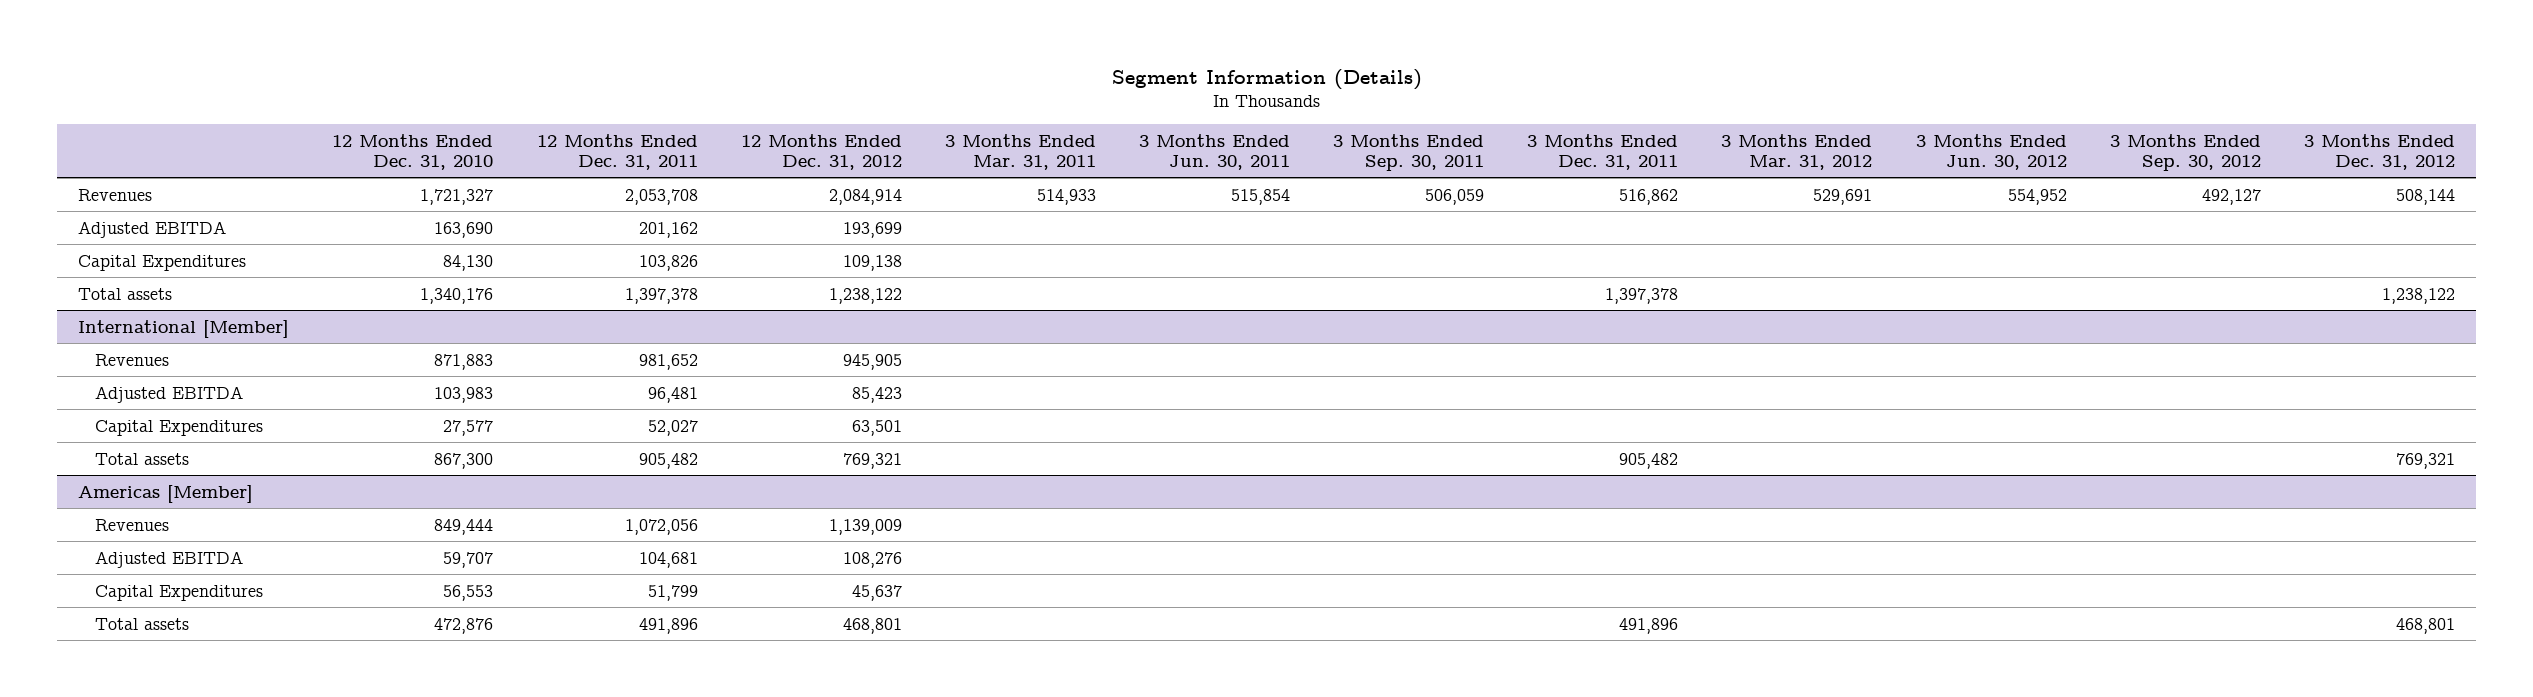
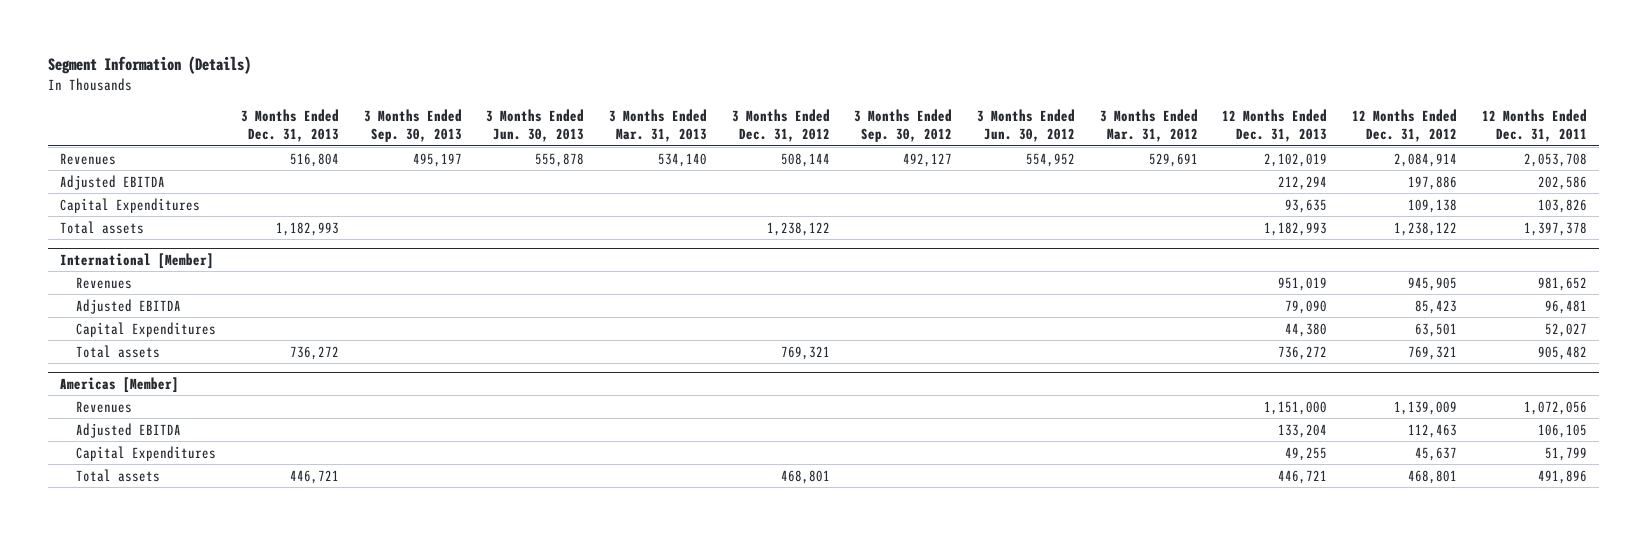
[332,133,494,170] 12 Months Ended Dec. 31, 2010 -> none
[944,133,1096,170] 3 Months Ended Mar. 31, 2011 -> none
[1138,133,1290,170] 3 Months Ended Jun. 30, 2011 -> none
[1333,133,1485,171] 3 Months Ended Sep. 30, 2011 -> none
[1527,133,1679,170] 3 Months Ended Dec. 31, 2011 -> none
none -> [241,108,340,142] 3 Months Ended Dec. 31, 2013
none -> [363,108,462,142] 3 Months Ended Sep. 30, 2013
none -> [486,108,585,142] 3 Months Ended Jun. 30, 2013
none -> [609,108,708,142] 3 Months Ended Mar. 31, 2013
none -> [1222,108,1328,142] 12 Months Ended Dec. 31, 2013
[638,221,698,238] 201,162 -> [1537,175,1587,190] 202,586
[842,221,902,238] 193,699 -> [1408,175,1458,190] 197,886
[638,551,698,568] 104,681 -> [1537,423,1587,438] 106,105
[842,551,902,568] 108,276 -> [1408,423,1458,438] 112,463

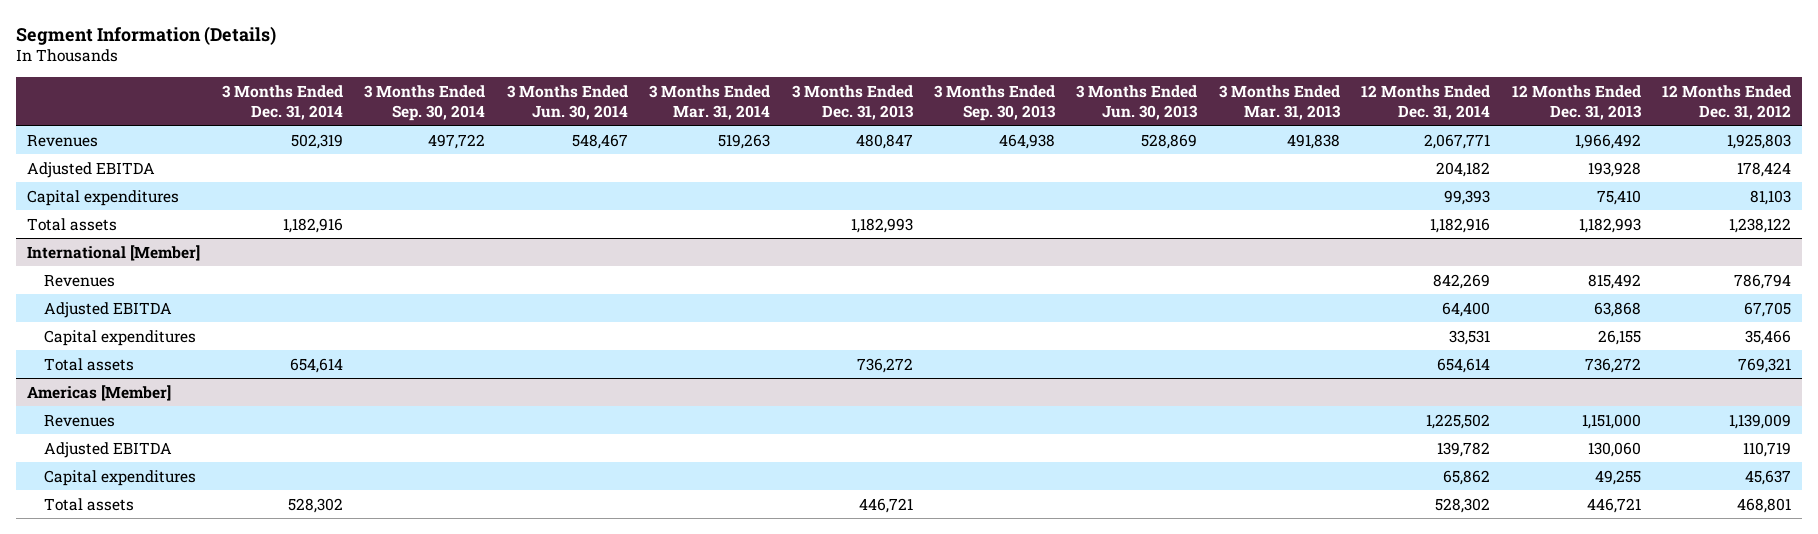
[731,108,830,142] 3 Months Ended Dec. 31, 2012 -> none
[854,108,953,142] 3 Months Ended Sep. 30, 2012 -> none
[977,108,1076,142] 3 Months Ended Jun. 30, 2012 -> none
[1099,108,1198,142] 3 Months Ended Mar. 31, 2012 -> none
[1481,108,1587,142] 12 Months Ended Dec. 31, 2011 -> none
none -> [221,84,343,120] 3 Months Ended Dec. 31, 2014
none -> [364,84,486,121] 3 Months Ended Sep. 30, 2014
none -> [506,84,628,120] 3 Months Ended Jun. 30, 2014
none -> [649,84,771,120] 3 Months Ended Mar. 31, 2014
none -> [1361,84,1491,120] 12 Months Ended Dec. 31, 2014
[290,152,340,167] 516,804 -> [855,133,913,149] 480,847
[412,152,462,167] 495,197 -> [998,133,1055,149] 464,938
[535,152,585,167] 555,878 -> [1141,133,1198,149] 528,869
[658,152,708,167] 534,140 -> [1286,133,1340,149] 491,838
[1264,152,1328,167] 2,102,019 -> [1574,133,1641,149] 1,966,492
[1394,152,1458,167] 2,084,914 -> [1727,133,1792,149] 1,925,803
[1278,175,1328,190] 212,294 -> [1587,161,1641,177] 193,928
[1408,175,1458,190] 197,886 -> [1737,161,1792,177] 178,424
[60,197,201,213] Capital Expenditures -> [27,189,180,206] Capital expenditures
[1285,198,1328,213] 93,635 -> [1596,189,1641,205] 75,410
[1408,198,1458,213] 109,138 -> [1750,189,1792,205] 81,103
[1278,276,1328,291] 951,019 -> [1587,273,1641,289] 815,492
[1408,276,1458,291] 945,905 -> [1734,273,1792,289] 786,794
[1285,299,1328,314] 79,090 -> [1593,301,1641,317] 63,868
[1415,299,1458,314] 85,423 -> [1744,301,1792,317] 67,705
[76,321,217,337] Capital Expenditures -> [43,329,196,346] Capital expenditures
[1285,322,1328,337] 44,380 -> [1597,329,1641,345] 26,155
[1415,322,1458,337] 63,501 -> [1745,329,1792,345] 35,466
[1278,423,1328,438] 133,204 -> [1587,441,1641,457] 130,060
[1408,423,1458,438] 112,463 -> [1743,441,1792,457] 110,719
[76,445,217,461] Capital Expenditures -> [43,469,196,486] Capital expenditures

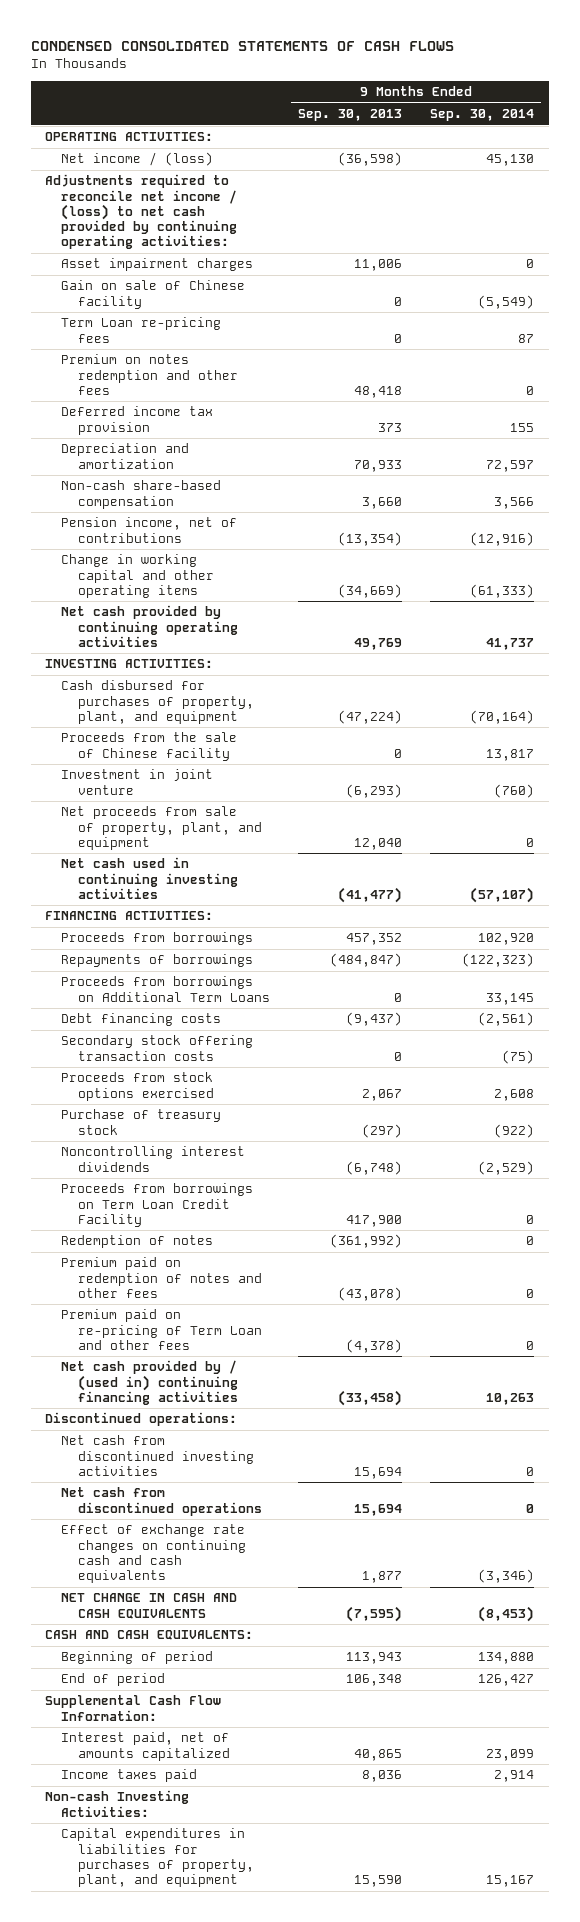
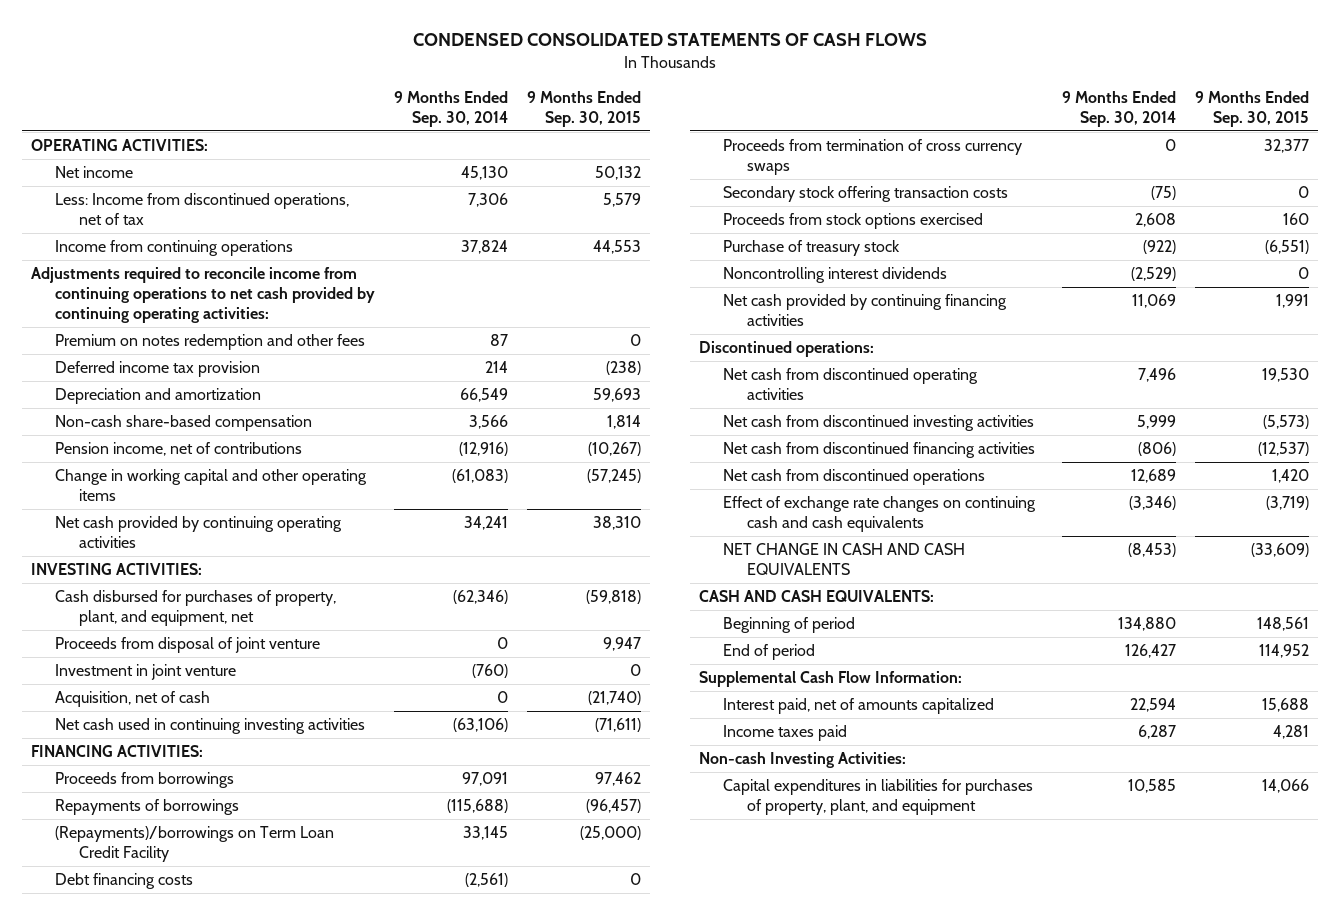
[297,109,402,122] Sep. 30, 2013 -> none
none -> [526,90,641,127] 9 Months Ended Sep. 30, 2015
[61,258,254,272] Asset impairment charges -> none
[61,280,246,309] Gain on sale of Chinese facility -> none
[61,317,222,343] Term Loan re-pricing fees -> none
[61,152,214,167] Net income / (loss) -> [55,166,134,179] Net income
none -> [55,193,350,226] Less: Income from discontinued operations, net of tax
none -> [55,240,294,257] Income from continuing operations
[45,174,238,250] Adjustments required to reconcile net income / (loss) to net cash provided by continuing operating activities: -> [30,267,376,324] Adjustments required to reconcile income from continuing operations to net cash provided by continuing operating activities:
[526,385,535,395] 0 -> [489,334,508,347] 87
[510,422,535,432] 155 -> [484,361,508,374] 214
[486,459,535,472] 72,597 -> [459,388,508,403] 66,549
[470,583,535,598] (61,333) -> [451,469,508,484] (61,083)
[486,637,535,650] 41,737 -> [463,516,508,531] 34,241
[61,732,238,761] Proceeds from the sale of Chinese facility -> none
[61,680,254,724] Cash disbursed for purchases of property, plant, and equipment -> [55,590,337,627] Cash disbursed for purchases of property, plant, and equipment, net
[470,709,535,724] (70,164) -> [452,590,508,605] (62,346)
none -> [55,637,321,654] Proceeds from disposal of joint venture
[61,806,262,850] Net proceeds from sale of property, plant, and equipment -> none
none -> [55,691,211,708] Acquisition, net of cash
[470,886,535,903] (57,107) -> [452,718,508,733] (63,106)
[478,933,535,946] 102,920 -> [461,772,508,787] 97,091
[462,953,535,968] (122,323) -> [446,799,508,814] (115,688)
[61,976,270,1002] Proceeds from borrowings on Additional Term Loans -> [55,826,335,863] (Repayments)/borrowings on Term Loan Credit Facility
none -> [723,139,1023,176] Proceeds from termination of cross currency swaps
[61,1183,254,1227] Proceeds from borrowings on Term Loan Credit Facility -> none
[61,1235,214,1249] Redemption of notes -> none
[61,1257,262,1298] Premium paid on redemption of notes and other fees -> none
[61,1309,262,1350] Premium paid on re-pricing of Term Loan and other fees -> none
[61,1360,238,1405] Net cash provided by / (used in) continuing financing activities -> [723,294,1008,327] Net cash provided by continuing financing activities
[486,1392,535,1405] 10,263 -> [1131,294,1176,309] 11,069
none -> [723,368,979,401] Net cash from discontinued operating activities
[526,1466,535,1476] 0 -> [1136,415,1176,430] 5,999
none -> [723,442,1036,459] Net cash from discontinued financing activities
[526,1503,535,1513] 0 -> [1130,469,1176,484] 12,689
[486,1748,535,1761] 23,099 -> [1129,698,1176,713] 22,594
[494,1770,535,1783] 2,914 -> [1137,725,1176,740] 6,287
[486,1875,535,1888] 15,167 -> [1127,779,1176,794] 10,585

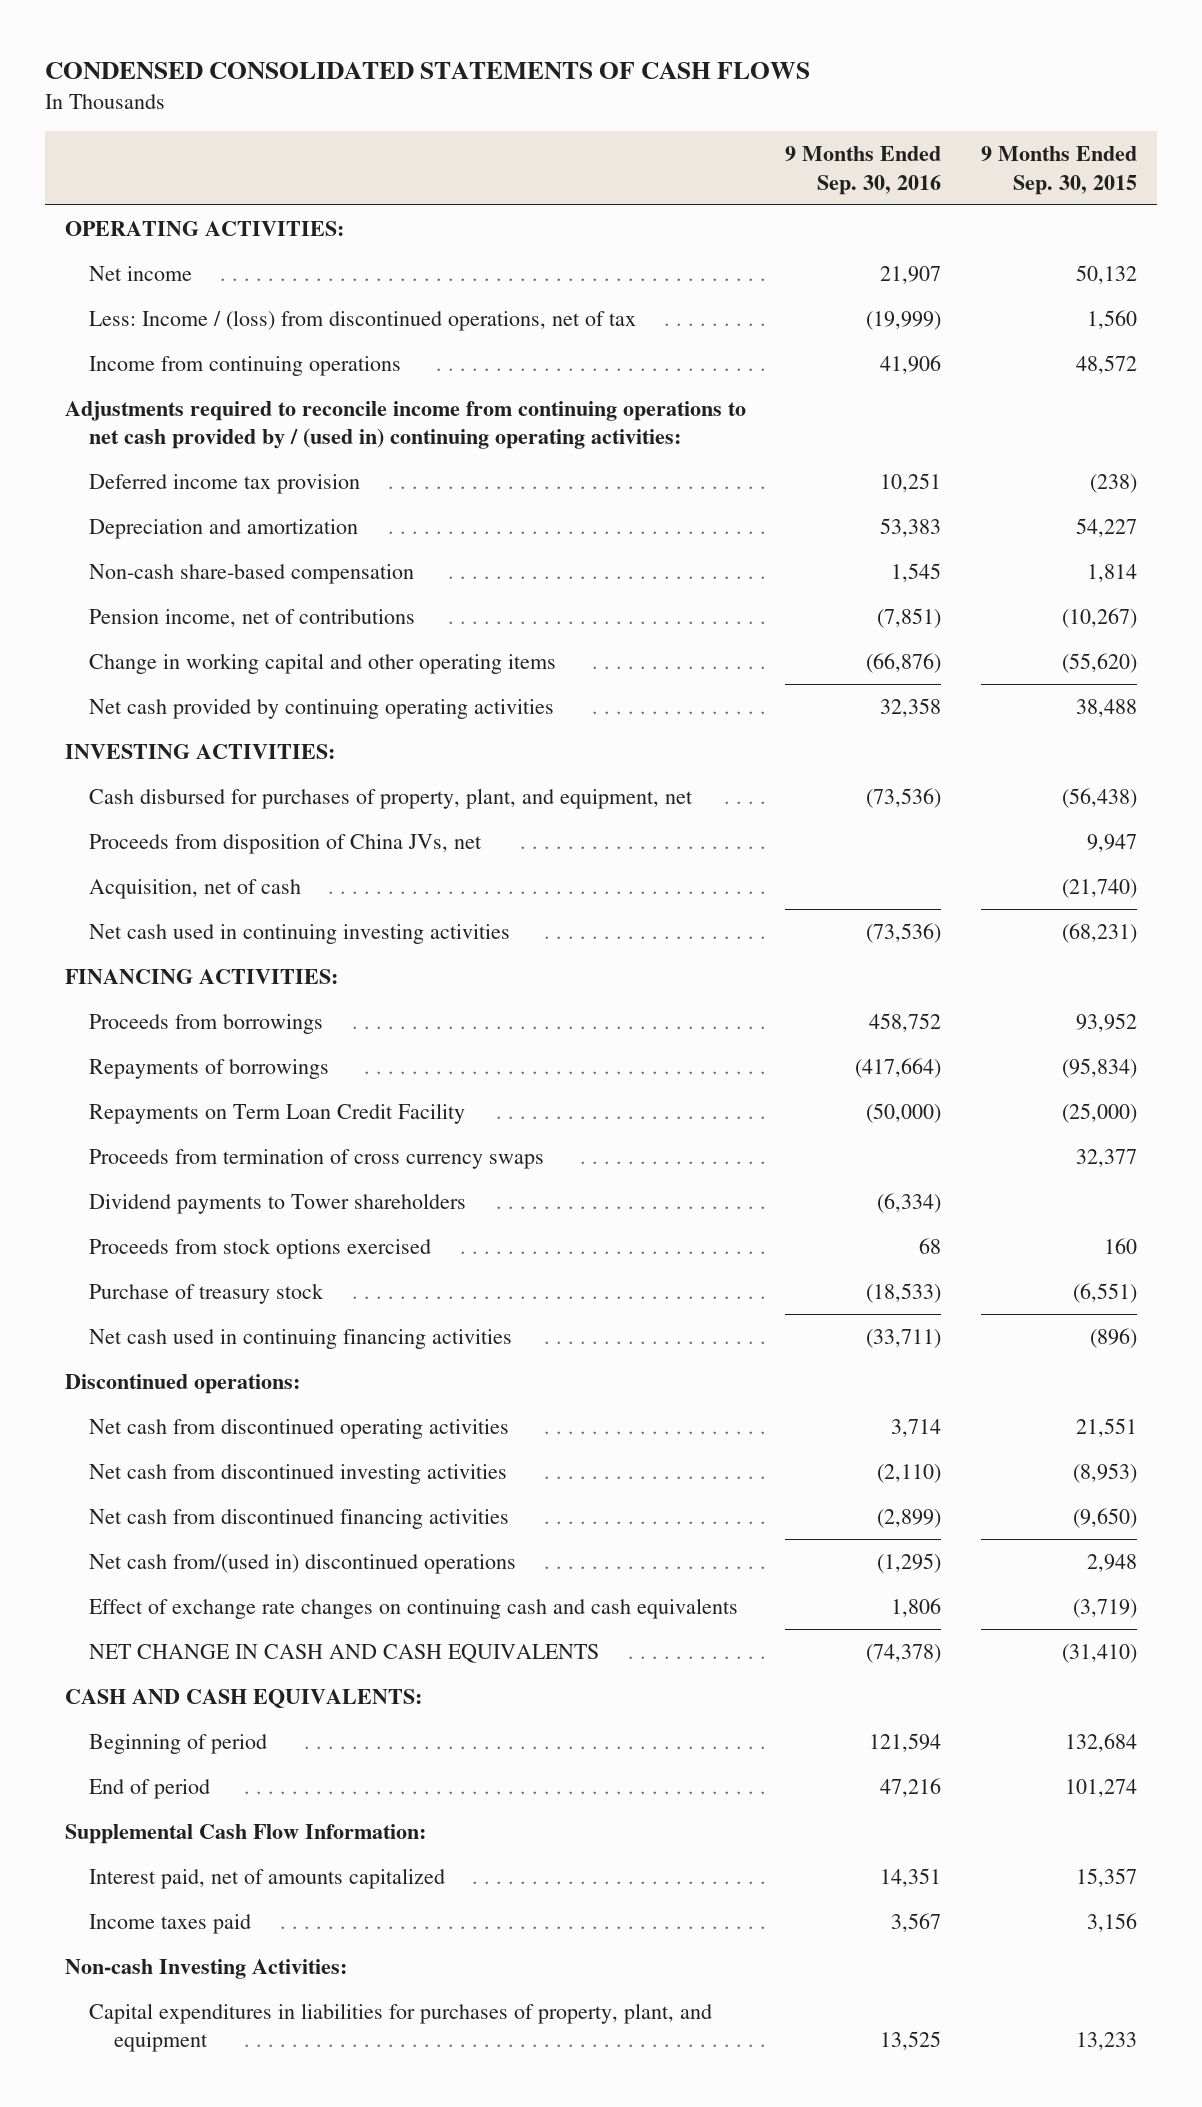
[393,90,508,127] 9 Months Ended Sep. 30, 2014 -> none
none -> [785,146,942,195] 9 Months Ended Sep. 30, 2016
[55,334,366,351] Premium on notes redemption and other fees -> none
[55,193,350,226] Less: Income from discontinued operations, net of tax -> [89,309,637,331] Less: Income / (loss) from discontinued operations, net of tax
[602,193,641,208] 5,579 -> [1086,309,1137,329] 1,560
[592,240,641,255] 44,553 -> [1075,354,1137,374] 48,572
[30,267,376,324] Adjustments required to reconcile income from continuing operations to net cash provided by continuing operating activities: -> [64,400,746,450] Adjustments required to reconcile income from continuing operations to net cash provided by / (used in) continuing operating activities:
[592,388,641,403] 59,693 -> [1075,517,1137,537] 54,227
[586,469,641,484] (57,245) -> [1061,652,1137,673] (55,620)
[592,516,641,531] 38,310 -> [1075,698,1137,717] 38,488
[55,664,237,681] Investment in joint venture -> none
[585,590,641,605] (59,818) -> [1061,787,1137,808] (56,438)
[55,637,321,654] Proceeds from disposal of joint venture -> [89,833,483,854] Proceeds from disposition of China JVs, net
[594,718,641,733] (71,611) -> [1061,922,1137,943] (68,231)
[55,873,194,890] Debt financing costs -> none
[594,772,641,787] 97,462 -> [1075,1012,1137,1032] 93,952
[585,799,641,814] (96,457) -> [1061,1057,1137,1078] (95,834)
[55,826,335,863] (Repayments)/borrowings on Term Loan Credit Facility -> [89,1102,466,1124] Repayments on Term Loan Credit Facility
[723,186,1009,203] Secondary stock offering transaction costs -> none
none -> [89,1192,467,1214] Dividend payments to Tower shareholders
[723,267,948,284] Noncontrolling interest dividends -> none
[723,294,1008,327] Net cash provided by continuing financing activities -> [89,1328,513,1349] Net cash used in continuing financing activities
[1275,294,1309,309] 1,991 -> [1089,1327,1137,1348] (896)
[1261,368,1309,383] 19,530 -> [1075,1417,1137,1437] 21,551
[1262,415,1309,430] (5,573) -> [1072,1462,1137,1483] (8,953)
[1257,442,1309,457] (12,537) -> [1072,1507,1137,1528] (9,650)
[723,469,986,486] Net cash from discontinued operations -> [89,1553,517,1574] Net cash from/(used in) discontinued operations
[1271,469,1309,484] 1,420 -> [1086,1553,1137,1572] 2,948
[1250,543,1309,558] (33,609) -> [1061,1643,1137,1663] (31,410)
[1256,617,1309,632] 148,561 -> [1064,1732,1137,1752] 132,684
[1258,644,1309,659] 114,952 -> [1064,1778,1137,1797] 101,274
[1261,698,1309,713] 15,688 -> [1075,1867,1137,1887] 15,357
[1272,725,1309,740] 4,281 -> [1086,1912,1137,1932] 3,156
[1261,779,1309,794] 14,066 -> [1075,2032,1137,2051] 13,233

